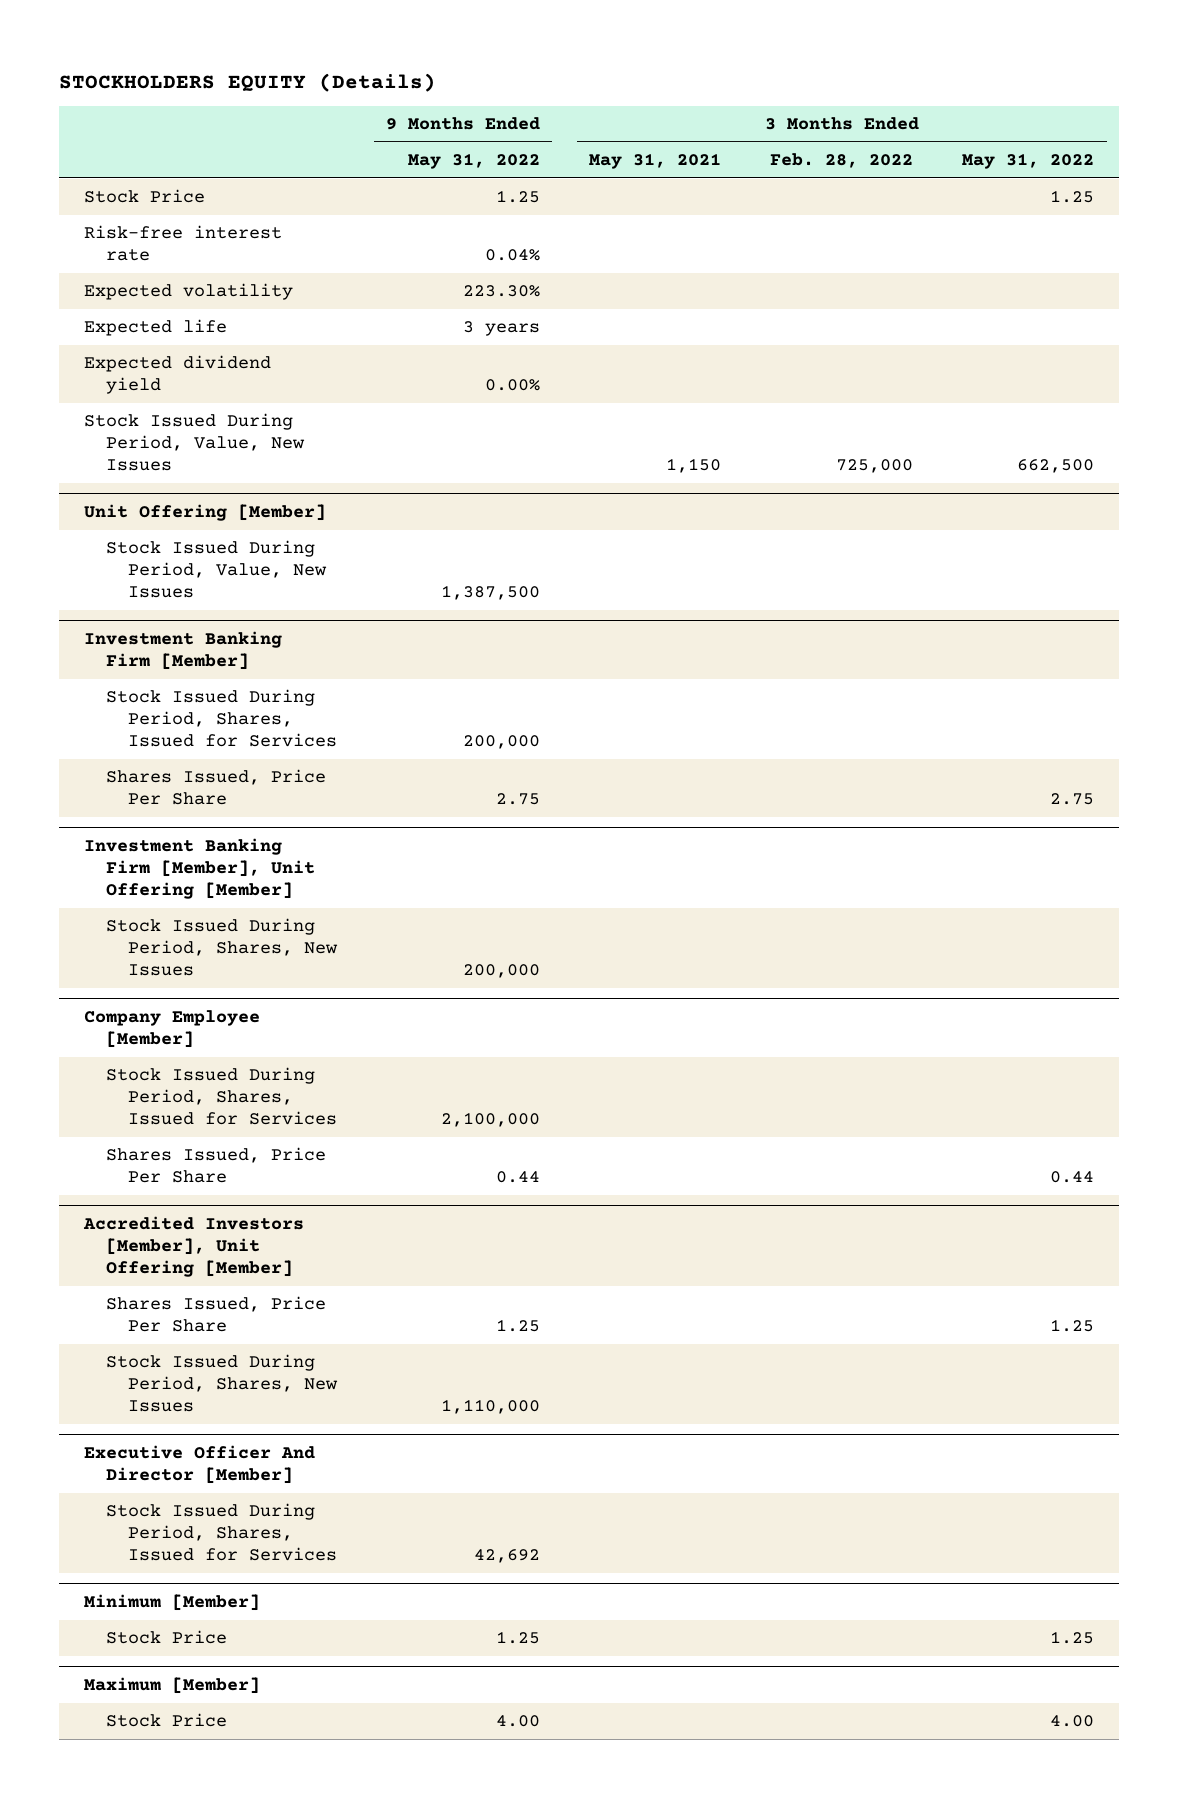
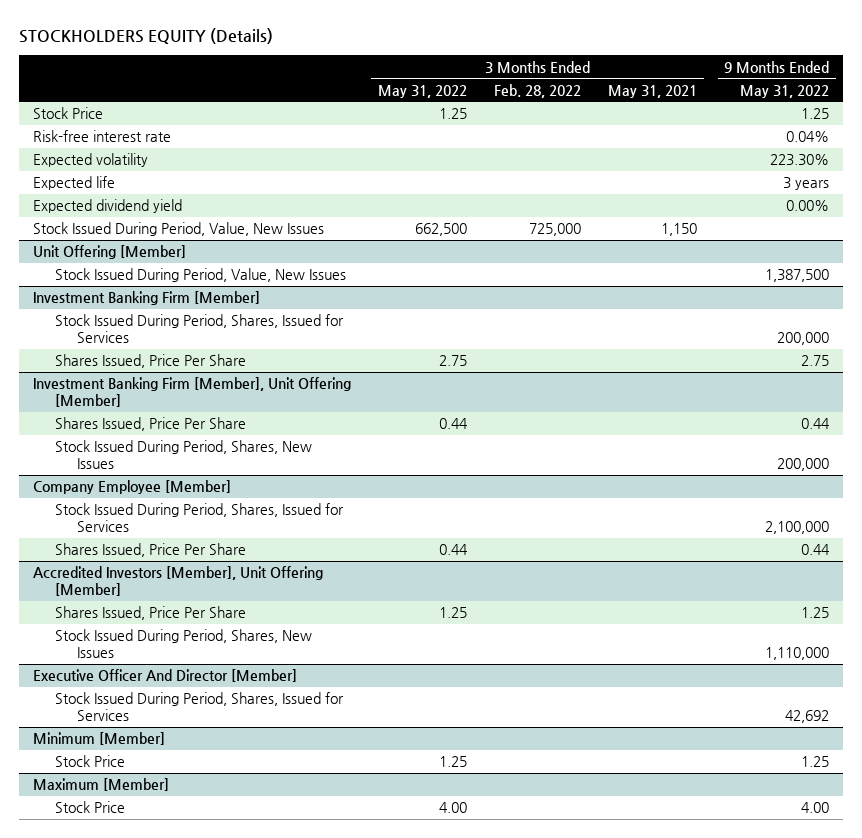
none -> [55,417,247,432] Shares Issued, Price Per Share

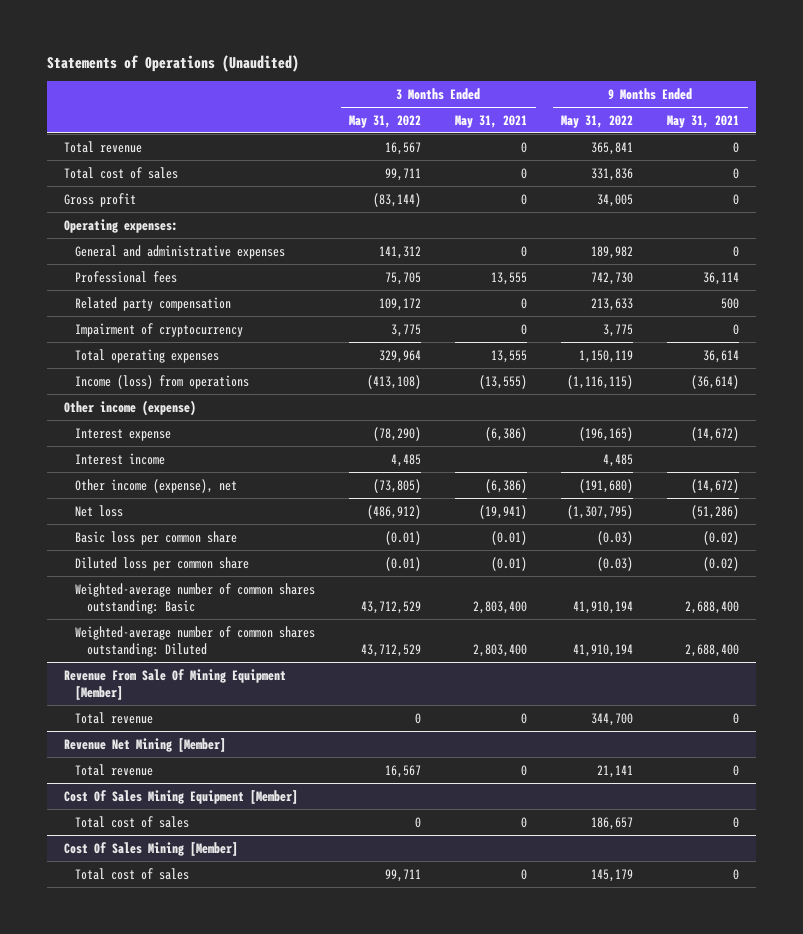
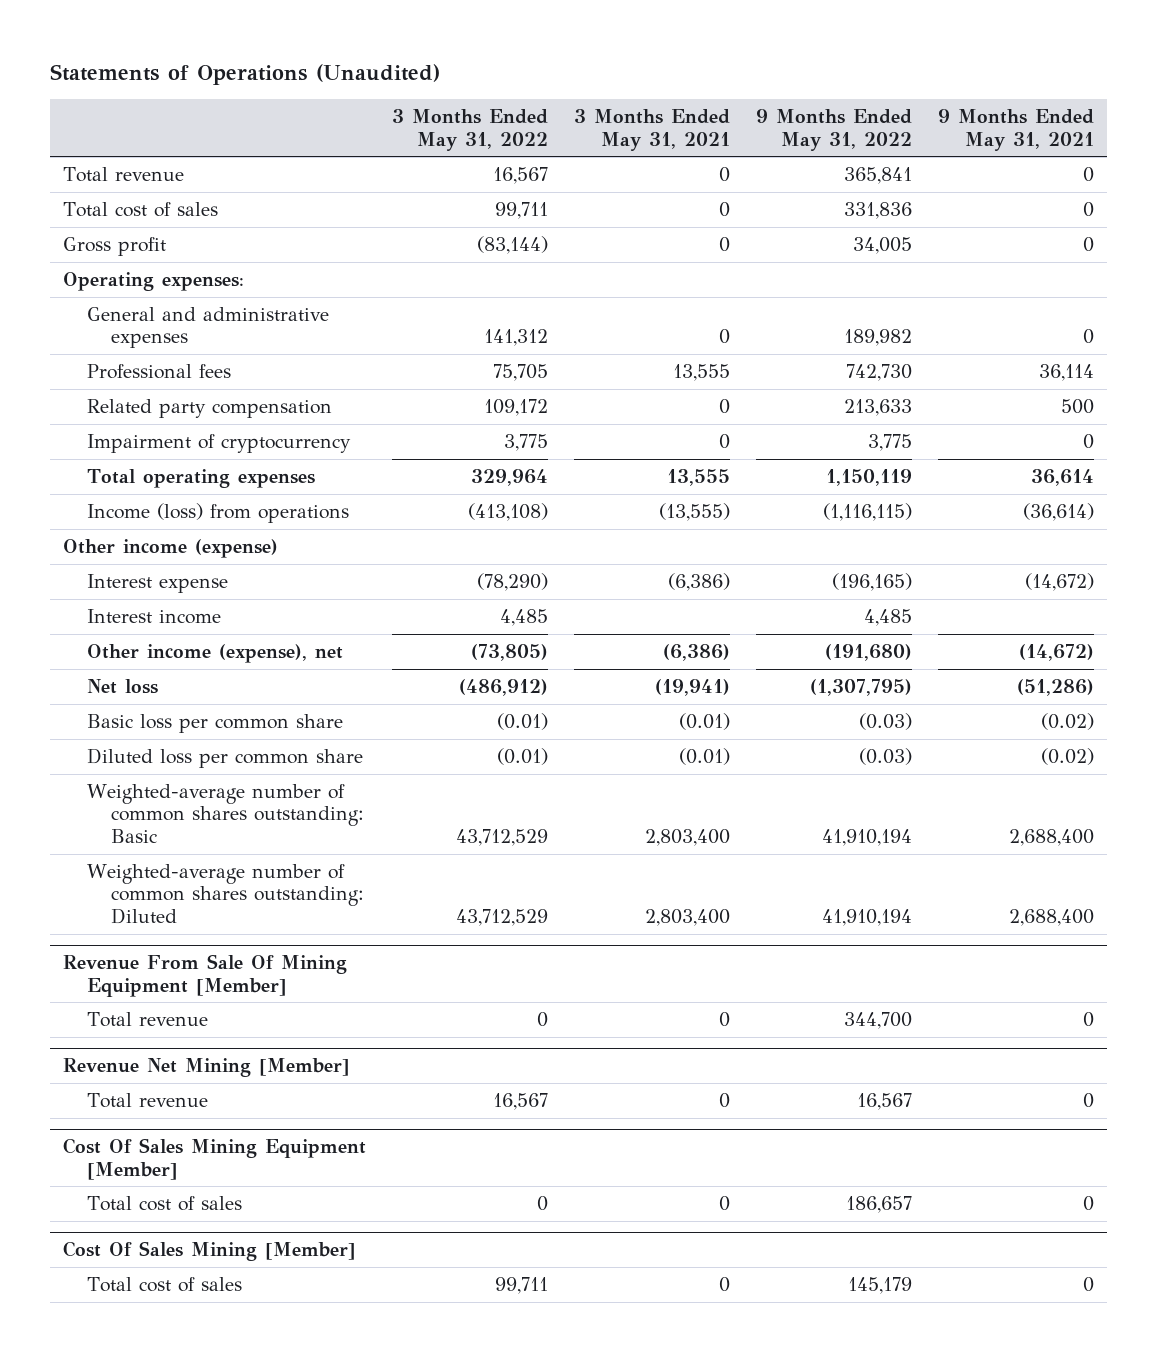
[597,764,634,778] 21,141 -> [856,1093,912,1111] 16,567

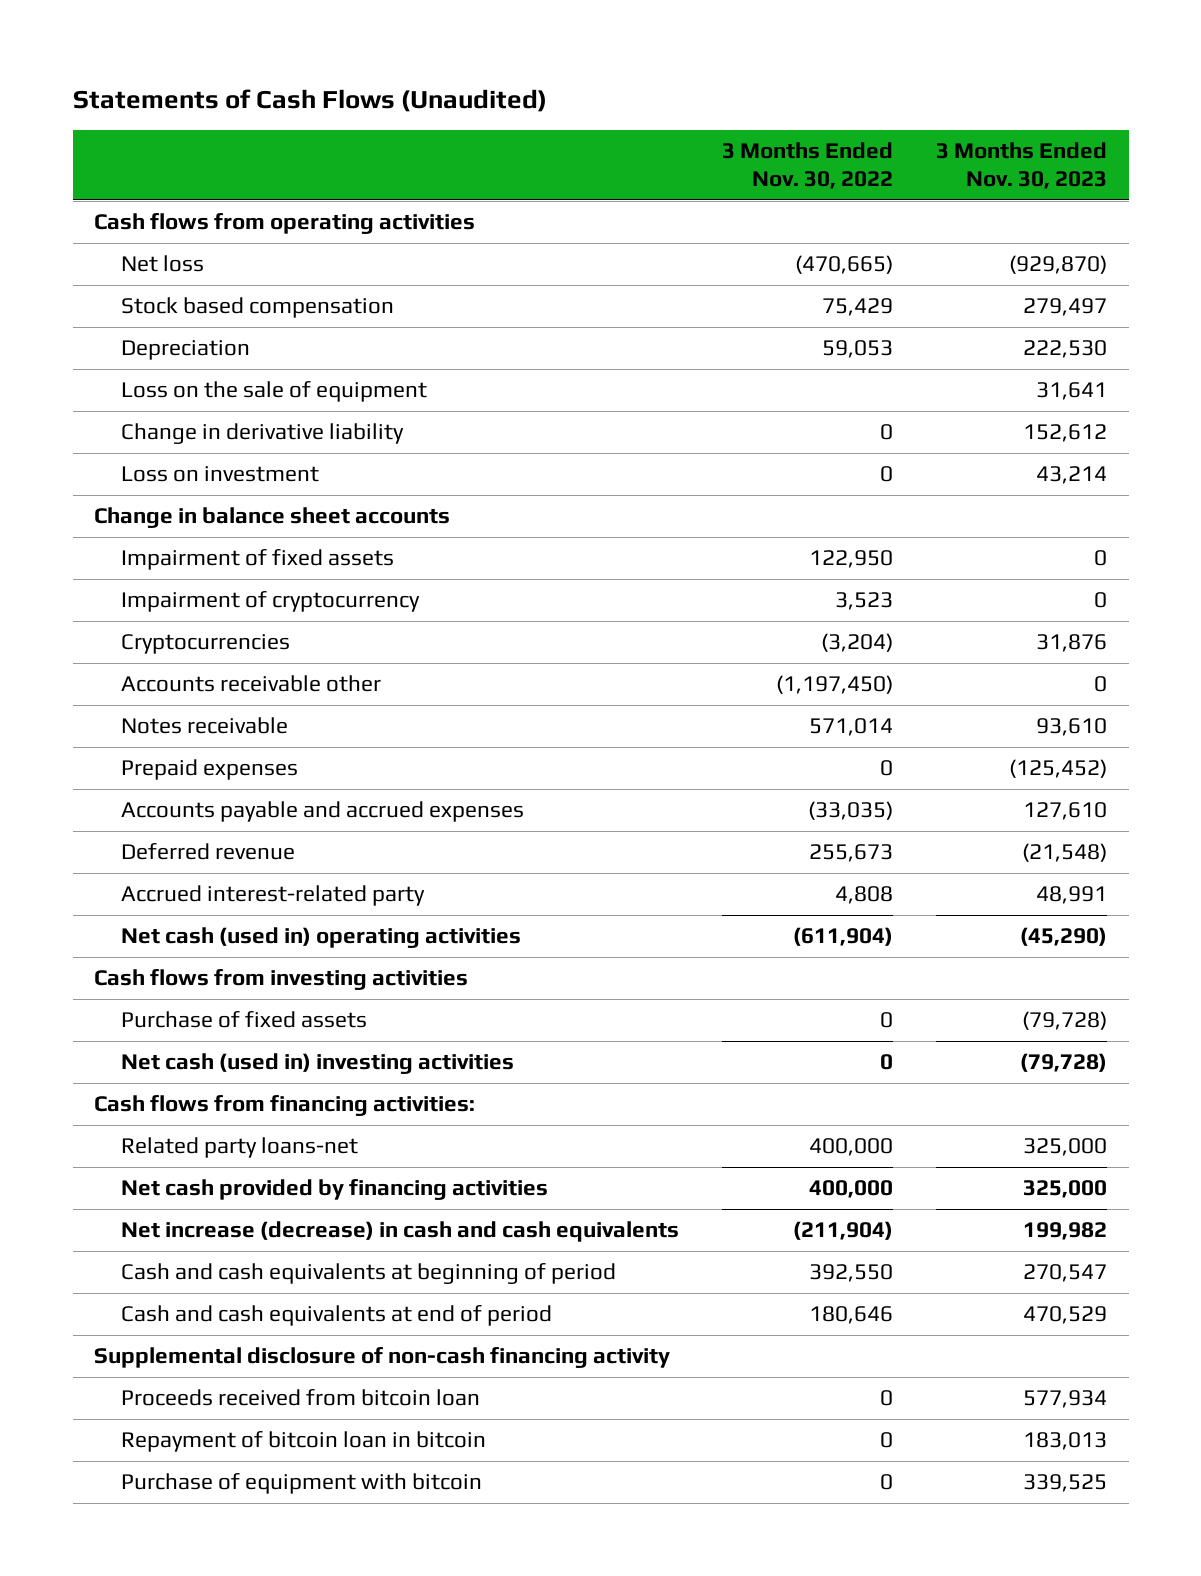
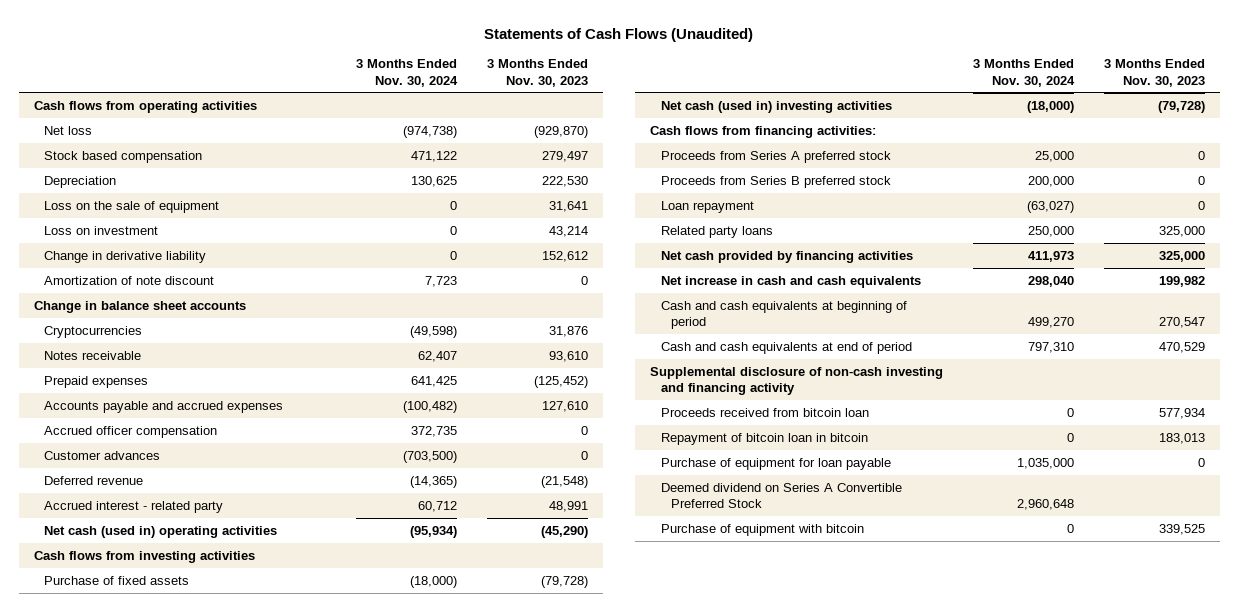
[722,142,894,190] 3 Months Ended Nov. 30, 2022 -> none
none -> [356,59,459,87] 3 Months Ended Nov. 30, 2024
[121,423,405,445] Change in derivative liability -> [44,250,207,263] Change in derivative liability
none -> [44,275,215,285] Amortization of note discount
[121,549,395,571] Impairment of fixed assets -> none
[121,591,421,613] Impairment of cryptocurrency -> none
[121,675,382,693] Accounts receivable other -> none
none -> [44,425,218,438] Accrued officer compensation
none -> [44,450,161,460] Customer advances
[121,885,426,907] Accrued interest-related party -> [44,500,224,513] Accrued interest - related party
none -> [660,150,891,163] Proceeds from Series A preferred stock
none -> [660,175,891,188] Proceeds from Series B preferred stock
none -> [660,200,754,213] Loan repayment
[121,1137,359,1159] Related party loans-net -> [660,225,773,238] Related party loans
[121,1221,680,1243] Net increase (decrease) in cash and cash equivalents -> [660,275,921,288] Net increase in cash and cash equivalents
[94,1347,671,1369] Supplemental disclosure of non-cash financing activity -> [650,366,944,396] Supplemental disclosure of non-cash investing and financing activity
none -> [660,457,891,470] Purchase of equipment for loan payable
none -> [660,482,902,509] Deemed dividend on Series A Convertible Preferred Stock

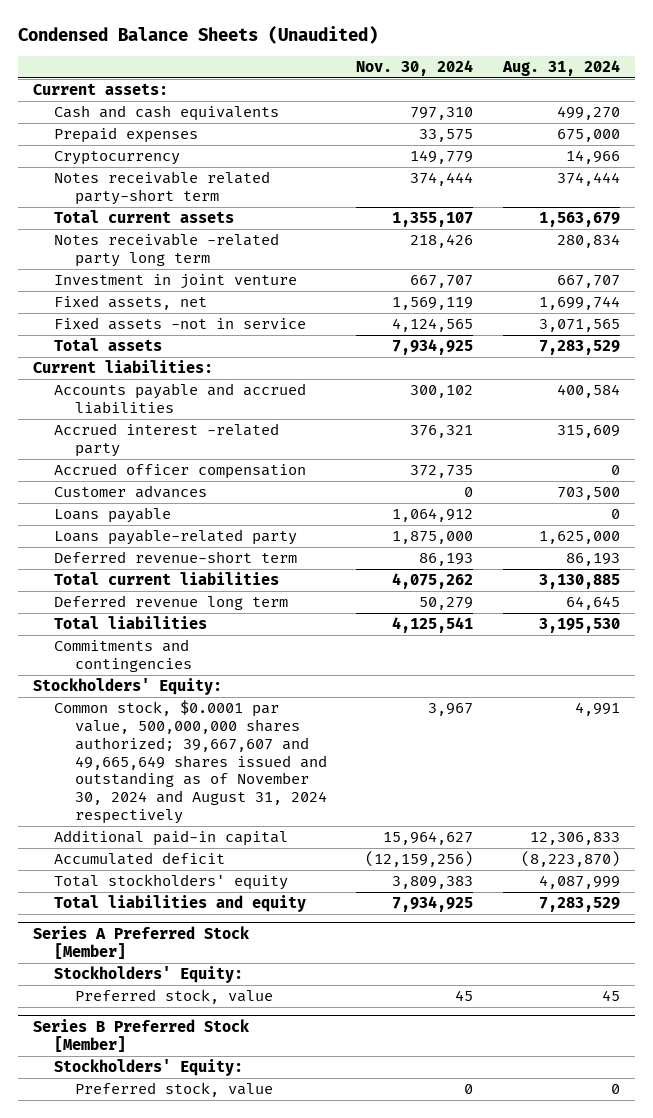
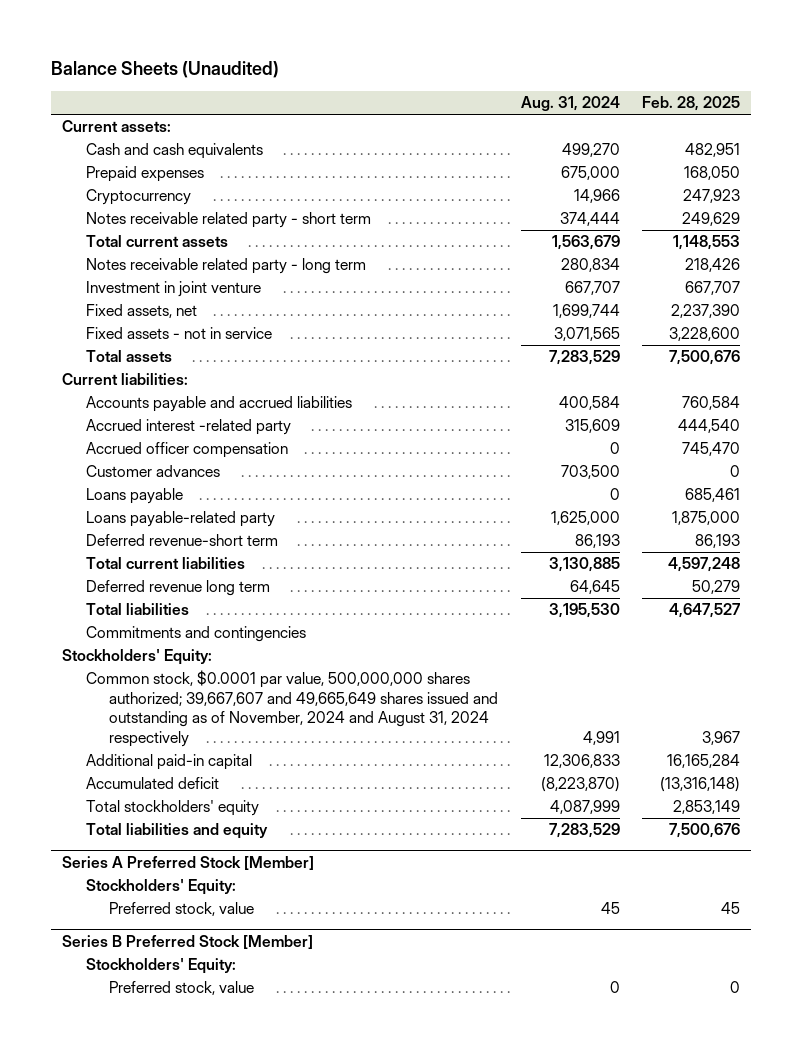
[18,26,379,45] Condensed Balance Sheets (Unaudited) -> [50,61,279,79] Balance Sheets (Unaudited)
[356,60,474,77] Nov. 30, 2024 -> none
none -> [642,96,741,112] Feb. 28, 2025
[53,171,270,205] Notes receivable related party-short term -> [85,212,371,229] Notes receivable related party - short term
[53,233,279,267] Notes receivable -related party long term -> [85,258,366,275] Notes receivable related party - long term
[53,317,306,331] Fixed assets -not in service -> [85,327,272,340] Fixed assets - not in service
[53,700,327,825] Common stock, $0.0001 par value, 500,000,000 shares authorized; 39,667,607 and 49,665,649 shares issued and outstanding as of November 30, 2024 and August 31, 2024 respectively -> [85,670,499,747] Common stock, $0.0001 par value, 500,000,000 shares authorized; 39,667,607 and 49,665,649 shares issued and outstanding as of November, 2024 and August 31, 2024 respectively

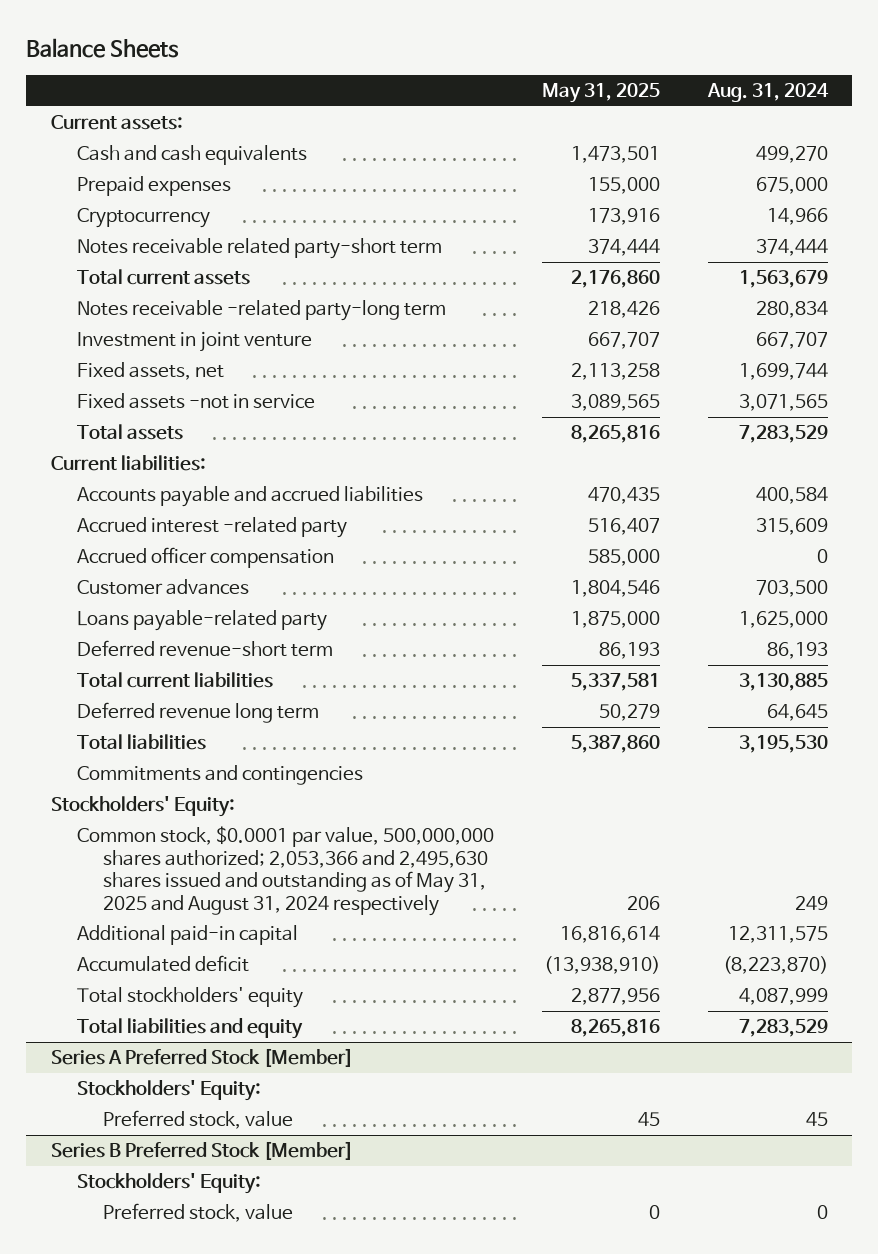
[50,61,279,79] Balance Sheets (Unaudited) -> [26,37,180,58] Balance Sheets
[642,96,741,112] Feb. 28, 2025 -> none
none -> [541,83,660,104] May 31, 2025
[85,212,371,229] Notes receivable related party - short term -> [76,238,442,260] Notes receivable related party-short term
[85,258,366,275] Notes receivable related party - long term -> [76,300,446,322] Notes receivable -related party-long term
[85,327,272,340] Fixed assets - not in service -> [76,393,315,410] Fixed assets -not in service
[85,488,183,505] Loans payable -> none
[85,670,499,747] Common stock, $0.0001 par value, 500,000,000 shares authorized; 39,667,607 and 49,665,649 shares issued and outstanding as of November, 2024 and August 31, 2024 respectively -> [76,826,494,916] Common stock, $0.0001 par value, 500,000,000 shares authorized; 2,053,366 and 2,495,630 shares issued and outstanding as of May 31, 2025 and August 31, 2024 respectively
[582,730,620,745] 4,991 -> [794,895,828,910] 249
[543,754,620,769] 12,306,833 -> [727,926,828,944] 12,311,575

